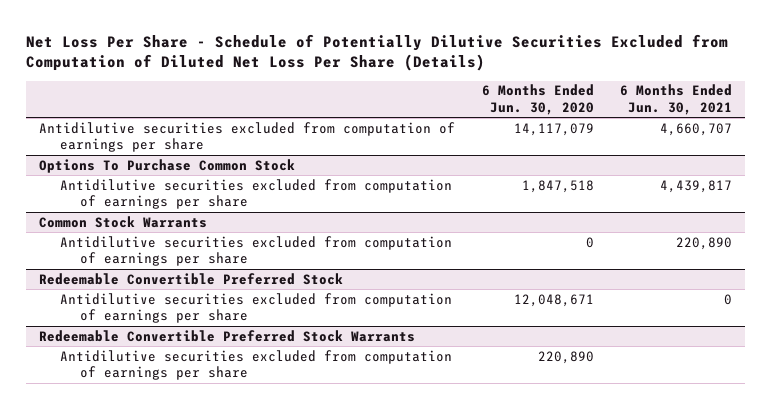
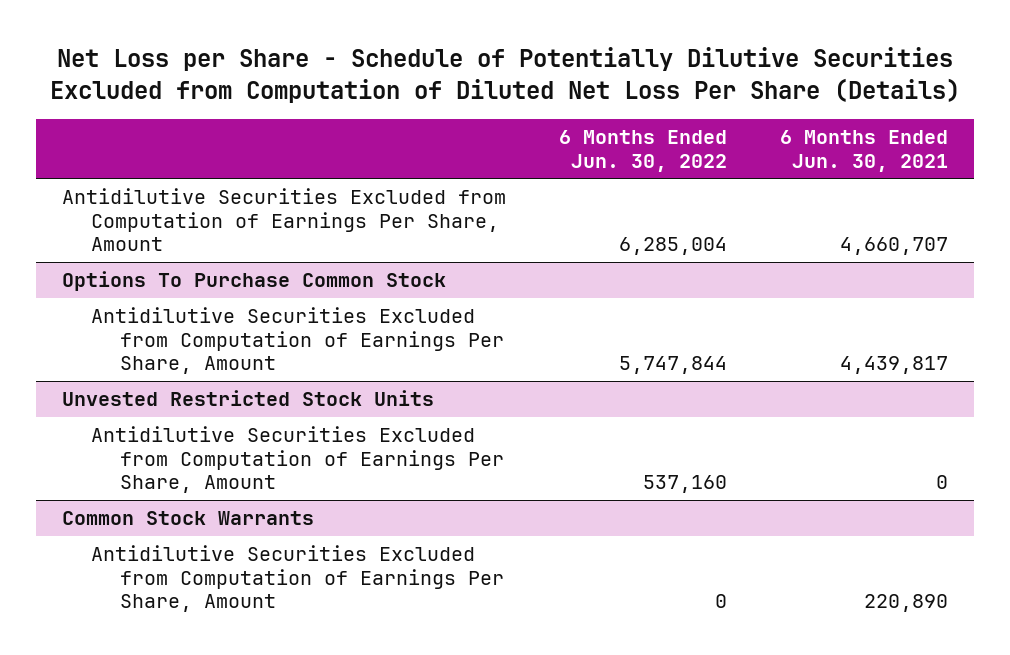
[26,33,729,72] Net Loss Per Share - Schedule of Potentially Dilutive Securities Excluded from Computation of Diluted Net Loss Per Share (Details) -> [50,47,961,103] Net Loss per Share - Schedule of Potentially Dilutive Securities Excluded from Computation of Diluted Net Loss Per Share (Details)
[481,84,594,115] 6 Months Ended Jun. 30, 2020 -> none
none -> [559,130,728,172] 6 Months Ended Jun. 30, 2022
[39,121,456,153] Antidilutive securities excluded from computation of earnings per share -> [62,188,507,252] Antidilutive Securities Excluded from Computation of Earnings Per Share, Amount
[59,178,452,210] Antidilutive securities excluded from computation of earnings per share -> [91,307,505,375] Antidilutive Securities Excluded from Computation of Earnings Per Share, Amount
none -> [62,390,435,407] Unvested Restricted Stock Units
none -> [91,426,505,494] Antidilutive Securities Excluded from Computation of Earnings Per Share, Amount
[39,272,344,285] Redeemable Convertible Preferred Stock -> none
[59,292,452,324] Antidilutive securities excluded from computation of earnings per share -> none
[39,329,416,342] Redeemable Convertible Preferred Stock Warrants -> none
[59,349,452,381] Antidilutive securities excluded from computation of earnings per share -> none
[59,235,452,267] Antidilutive securities excluded from computation of earnings per share -> [91,545,505,613] Antidilutive Securities Excluded from Computation of Earnings Per Share, Amount

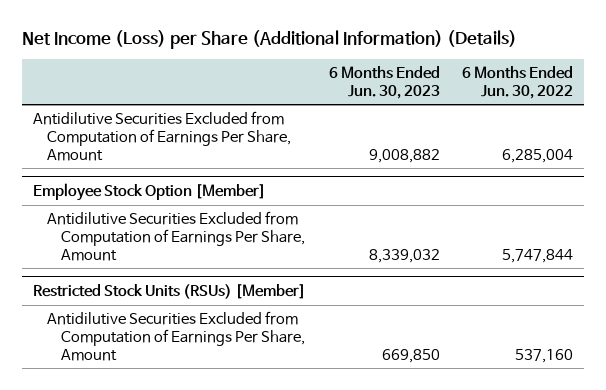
[50,47,961,103] Net Loss per Share - Schedule of Potentially Dilutive Securities Excluded from Computation of Diluted Net Loss Per Share (Details) -> [21,30,517,50] Net Income (Loss) per Share (Additional Information) (Details)
[779,130,948,172] 6 Months Ended Jun. 30, 2021 -> none
none -> [328,65,440,99] 6 Months Ended Jun. 30, 2023
[62,271,447,292] Options To Purchase Common Stock -> [33,182,267,201] Employee Stock Option [Member]
[62,390,435,407] Unvested Restricted Stock Units -> [33,283,307,299] Restricted Stock Units (RSUs) [Member]
[62,511,315,526] Common Stock Warrants -> none
[91,545,505,613] Antidilutive Securities Excluded from Computation of Earnings Per Share, Amount -> none

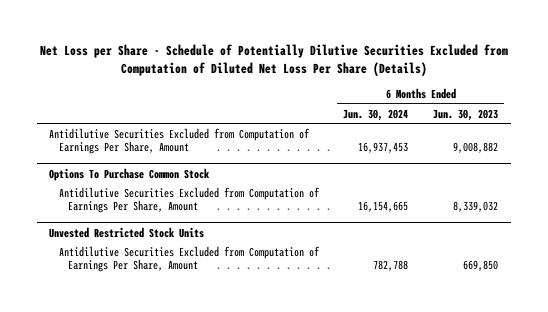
[21,30,517,50] Net Income (Loss) per Share (Additional Information) (Details) -> [39,43,508,76] Net Loss per Share - Schedule of Potentially Dilutive Securities Excluded from Computation of Diluted Net Loss Per Share (Details)
[462,65,574,99] 6 Months Ended Jun. 30, 2022 -> none
none -> [343,108,409,121] Jun. 30, 2024
[33,182,267,201] Employee Stock Option [Member] -> [49,167,211,181] Options To Purchase Common Stock
[33,283,307,299] Restricted Stock Units (RSUs) [Member] -> [49,226,205,238] Unvested Restricted Stock Units

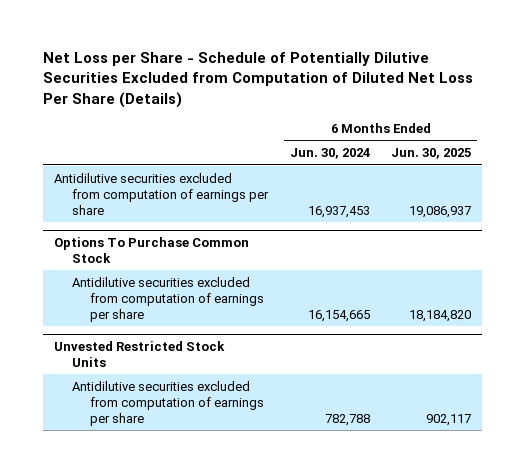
[433,108,499,121] Jun. 30, 2023 -> none
none -> [391,148,472,160] Jun. 30, 2025
[49,127,311,155] Antidilutive Securities Excluded from Computation of Earnings Per Share, Amount -> [53,172,270,216] Antidilutive securities excluded from computation of earnings per share
[58,186,320,214] Antidilutive Securities Excluded from Computation of Earnings Per Share, Amount -> [72,276,265,323] Antidilutive securities excluded from computation of earnings per share
[58,245,320,273] Antidilutive Securities Excluded from Computation of Earnings Per Share, Amount -> [72,380,265,427] Antidilutive securities excluded from computation of earnings per share

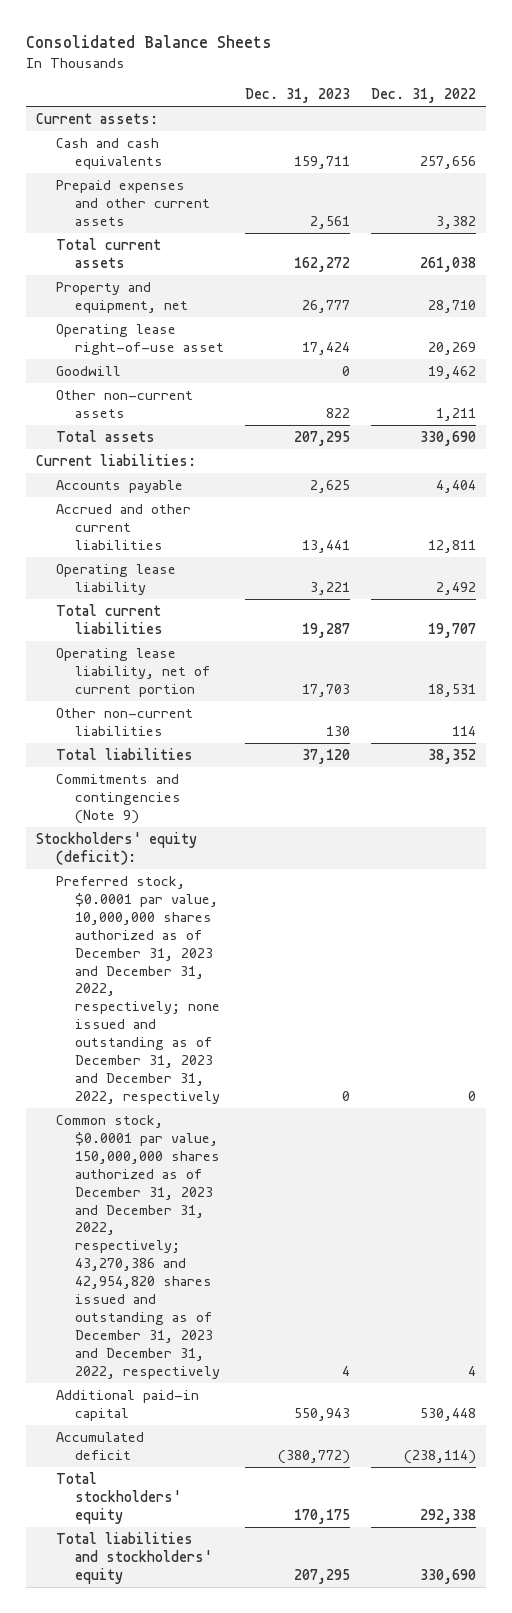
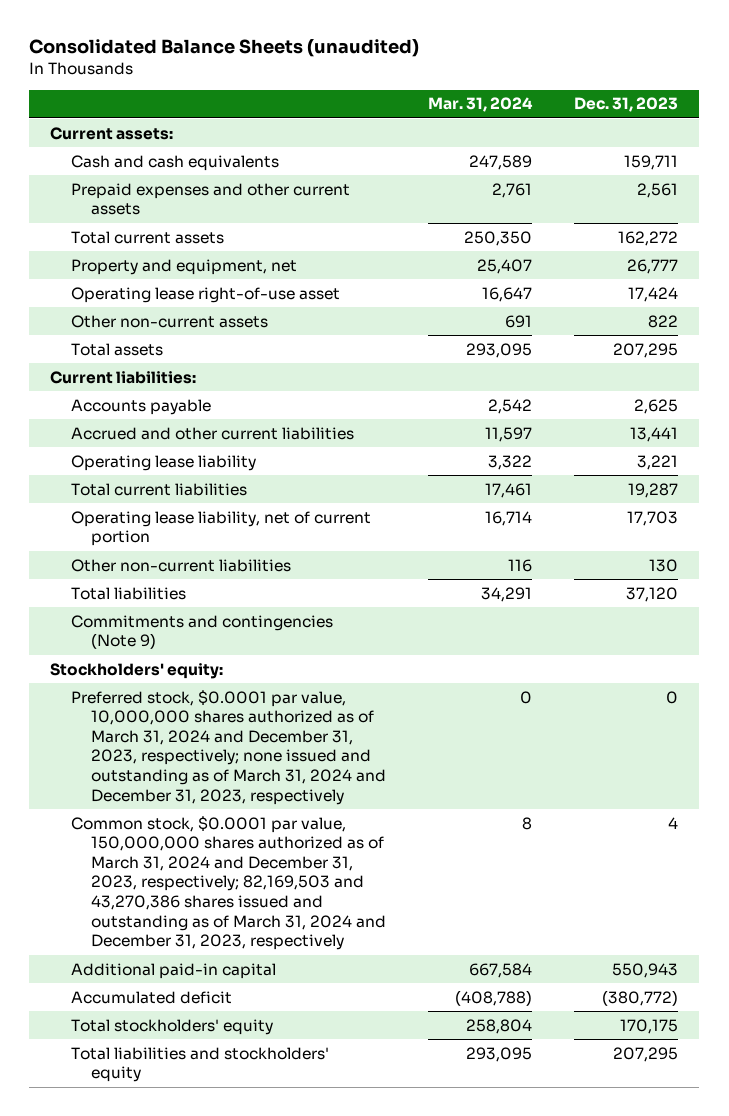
[25,35,272,49] Consolidated Balance Sheets -> [29,39,420,58] Consolidated Balance Sheets (unaudited)
[370,88,476,104] Dec. 31, 2022 -> none
none -> [427,97,533,113] Mar. 31, 2024
[55,365,121,376] Goodwill -> none
[36,831,198,865] Stockholders' equity (deficit): -> [50,662,224,679] Stockholders' equity:
[55,875,220,1104] Preferred stock, $0.0001 par value, 10,000,000 shares authorized as of December 31, 2023 and December 31, 2022, respectively; none issued and outstanding as of December 31, 2023 and December 31, 2022, respectively -> [70,689,386,805] Preferred stock, $0.0001 par value, 10,000,000 shares authorized as of March 31, 2024 and December 31, 2023, respectively; none issued and outstanding as of March 31, 2024 and December 31, 2023, respectively
[55,1114,220,1379] Common stock, $0.0001 par value, 150,000,000 shares authorized as of December 31, 2023 and December 31, 2022, respectively; 43,270,386 and 42,954,820 shares issued and outstanding as of December 31, 2023 and December 31, 2022, respectively -> [70,815,386,951] Common stock, $0.0001 par value, 150,000,000 shares authorized as of March 31, 2024 and December 31, 2023, respectively; 82,169,503 and 43,270,386 shares issued and outstanding as of March 31, 2024 and December 31, 2023, respectively

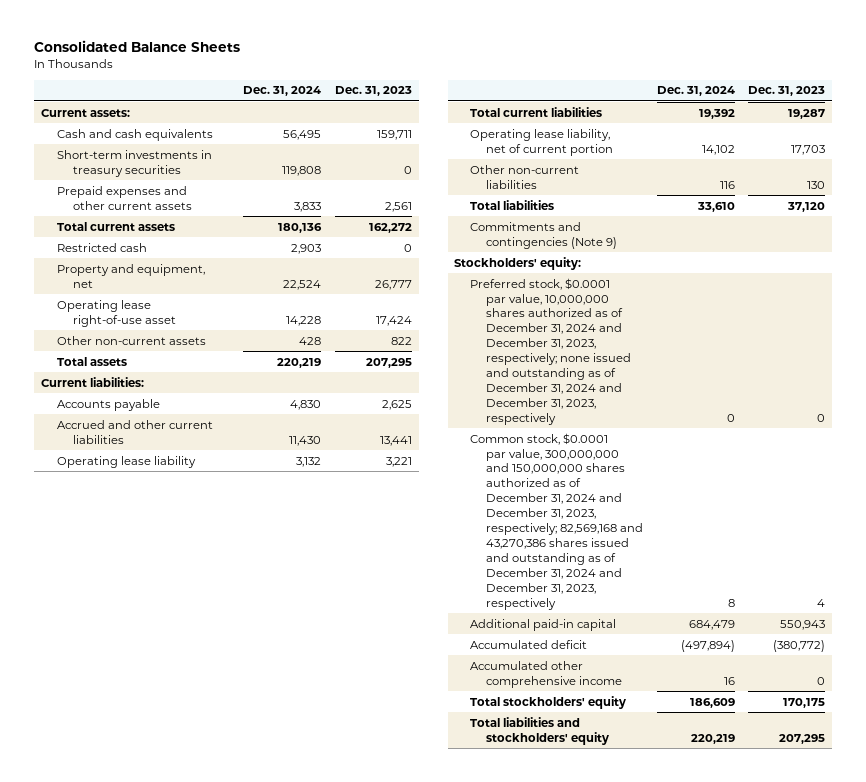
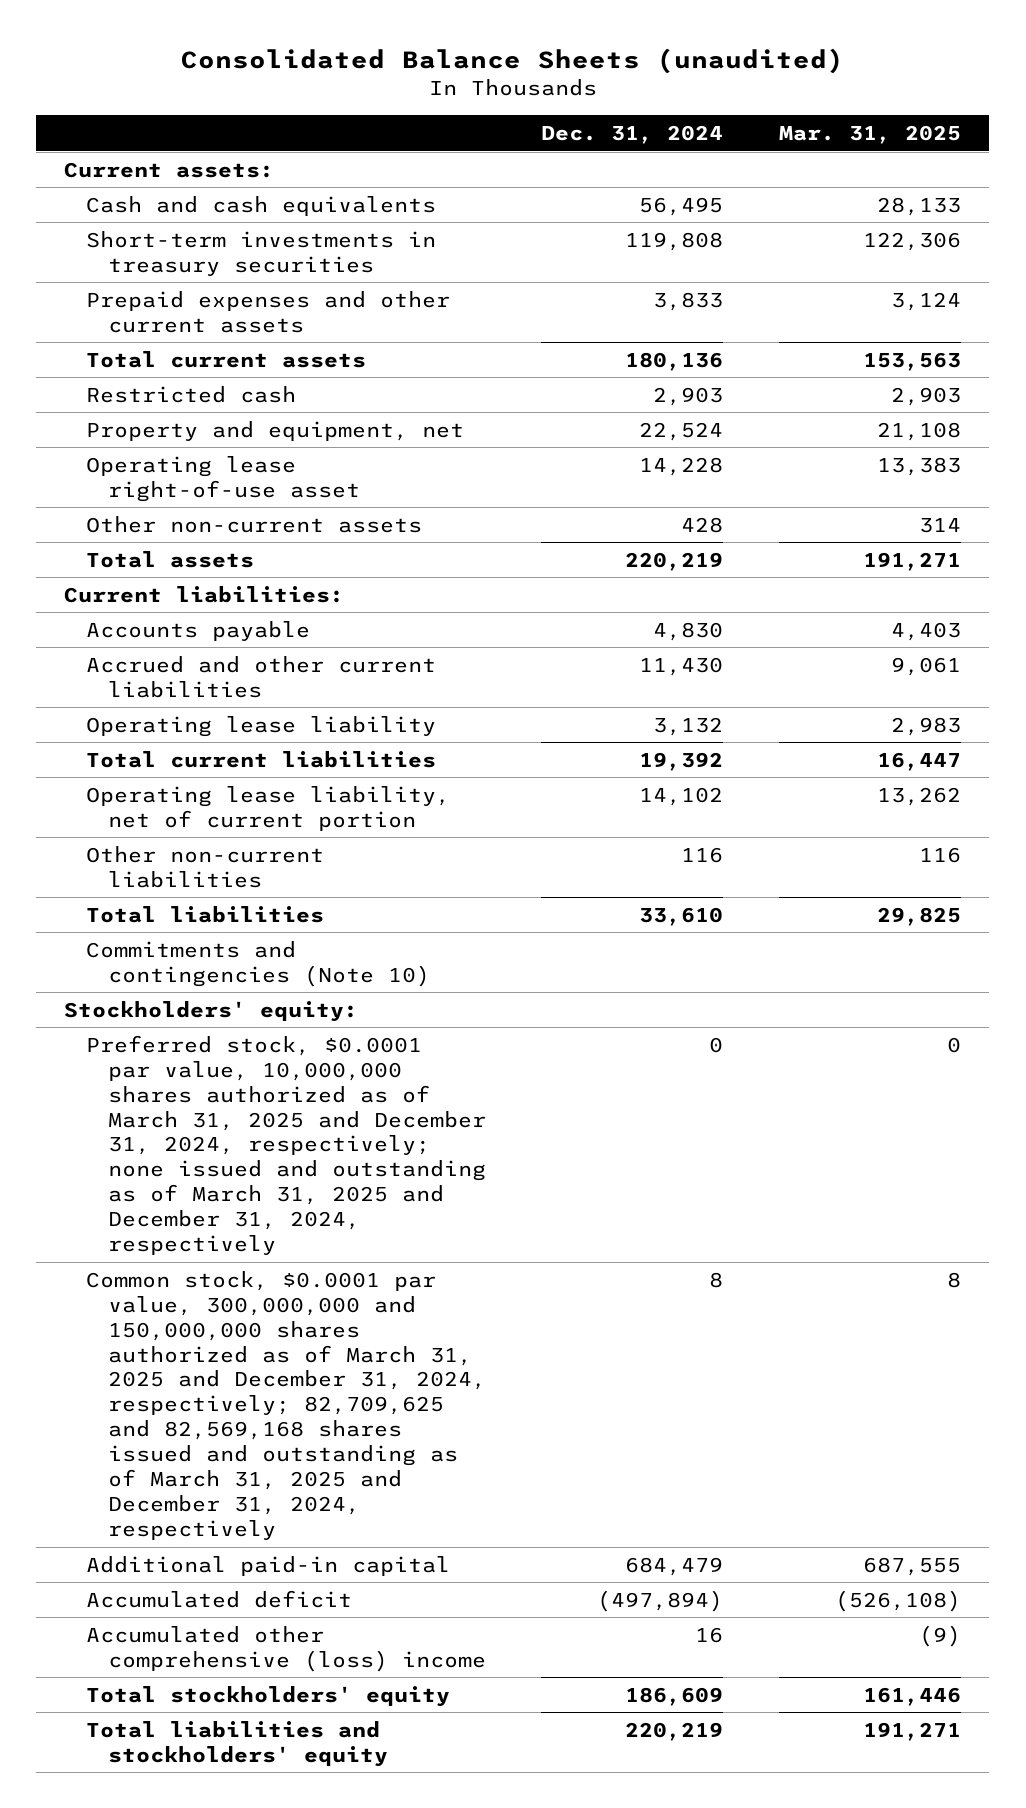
[34,40,241,53] Consolidated Balance Sheets -> [180,47,844,74] Consolidated Balance Sheets (unaudited)
[334,86,412,97] Dec. 31, 2023 -> none
none -> [779,125,962,145] Mar. 31, 2025
[470,221,617,249] Commitments and contingencies (Note 9) -> [85,940,430,987] Commitments and contingencies (Note 10)
[470,277,631,425] Preferred stock, $0.0001 par value, 10,000,000 shares authorized as of December 31, 2024 and December 31, 2023, respectively; none issued and outstanding as of December 31, 2024 and December 31, 2023, respectively -> [85,1034,486,1256] Preferred stock, $0.0001 par value, 10,000,000 shares authorized as of March 31, 2025 and December 31, 2024, respectively; none issued and outstanding as of March 31, 2025 and December 31, 2024, respectively
[470,432,643,610] Common stock, $0.0001 par value, 300,000,000 and 150,000,000 shares authorized as of December 31, 2024 and December 31, 2023, respectively; 82,569,168 and 43,270,386 shares issued and outstanding as of December 31, 2024 and December 31, 2023, respectively -> [85,1270,486,1540] Common stock, $0.0001 par value, 300,000,000 and 150,000,000 shares authorized as of March 31, 2025 and December 31, 2024, respectively; 82,709,625 and 82,569,168 shares issued and outstanding as of March 31, 2025 and December 31, 2024, respectively
[470,660,622,688] Accumulated other comprehensive income -> [85,1625,486,1672] Accumulated other comprehensive (loss) income

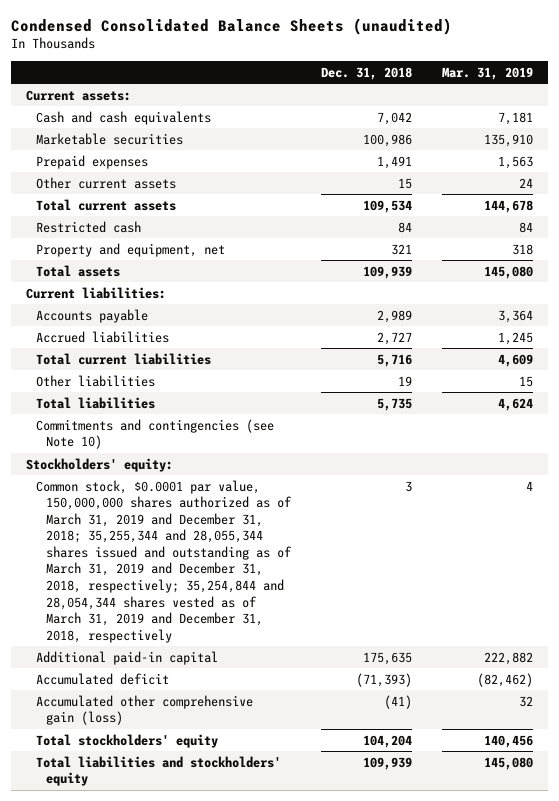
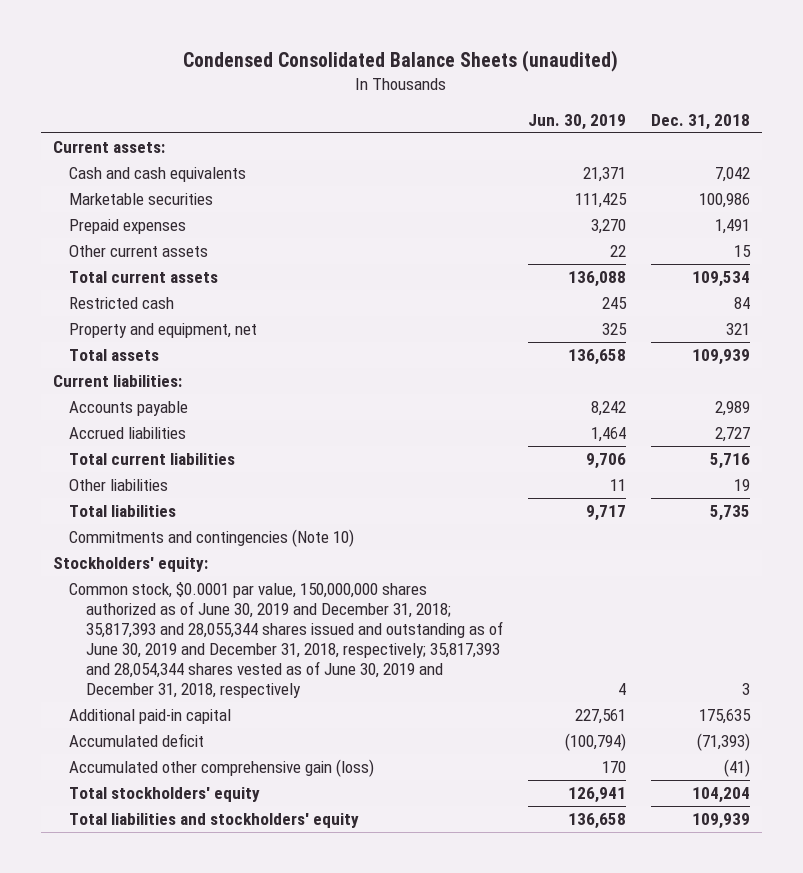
[441,66,533,80] Mar. 31, 2019 -> none
none -> [527,114,626,131] Jun. 30, 2019
[35,418,274,450] Commitments and contingencies (see Note 10) -> [69,528,355,547] Commitments and contingencies (Note 10)
[35,479,292,643] Common stock, $0.0001 par value, 150,000,000 shares authorized as of March 31, 2019 and December 31, 2018; 35,255,344 and 28,055,344 shares issued and outstanding as of March 31, 2019 and December 31, 2018, respectively; 35,254,844 and 28,054,344 shares vested as of March 31, 2019 and December 31, 2018, respectively -> [69,581,503,698] Common stock, $0.0001 par value, 150,000,000 shares authorized as of June 30, 2019 and December 31, 2018; 35,817,393 and 28,055,344 shares issued and outstanding as of June 30, 2019 and December 31, 2018, respectively; 35,817,393 and 28,054,344 shares vested as of June 30, 2019 and December 31, 2018, respectively

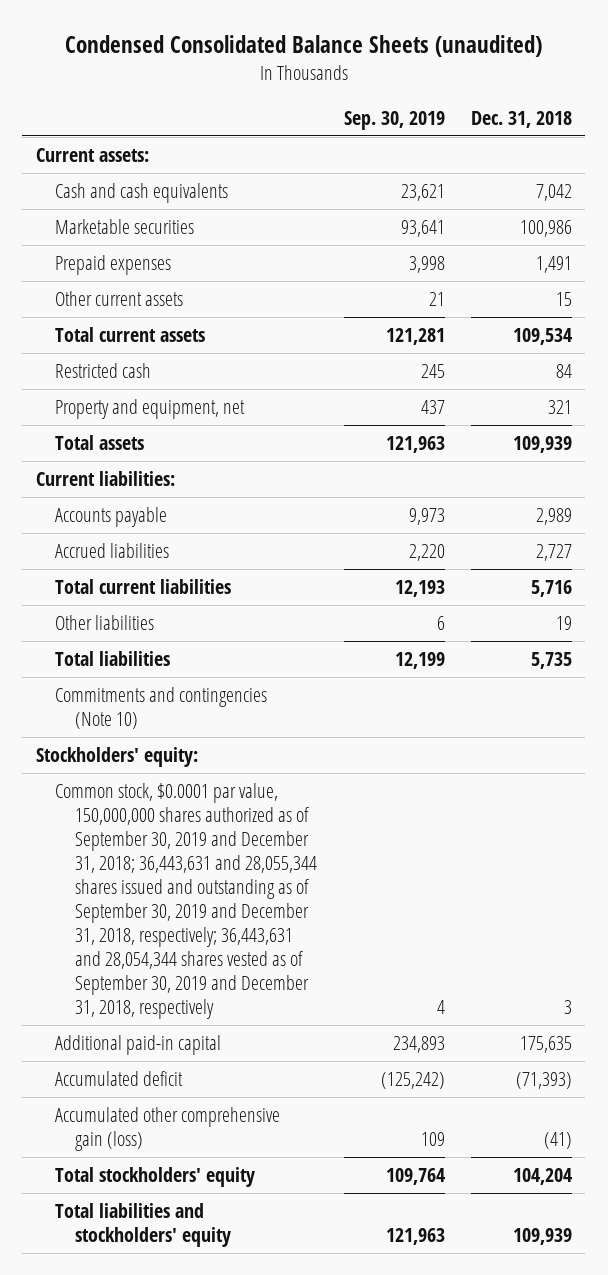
[527,114,626,131] Jun. 30, 2019 -> none
none -> [343,110,445,130] Sep. 30, 2019
[69,581,503,698] Common stock, $0.0001 par value, 150,000,000 shares authorized as of June 30, 2019 and December 31, 2018; 35,817,393 and 28,055,344 shares issued and outstanding as of June 30, 2019 and December 31, 2018, respectively; 35,817,393 and 28,054,344 shares vested as of June 30, 2019 and December 31, 2018, respectively -> [55,783,318,1020] Common stock, $0.0001 par value, 150,000,000 shares authorized as of September 30, 2019 and December 31, 2018; 36,443,631 and 28,055,344 shares issued and outstanding as of September 30, 2019 and December 31, 2018, respectively; 36,443,631 and 28,054,344 shares vested as of September 30, 2019 and December 31, 2018, respectively

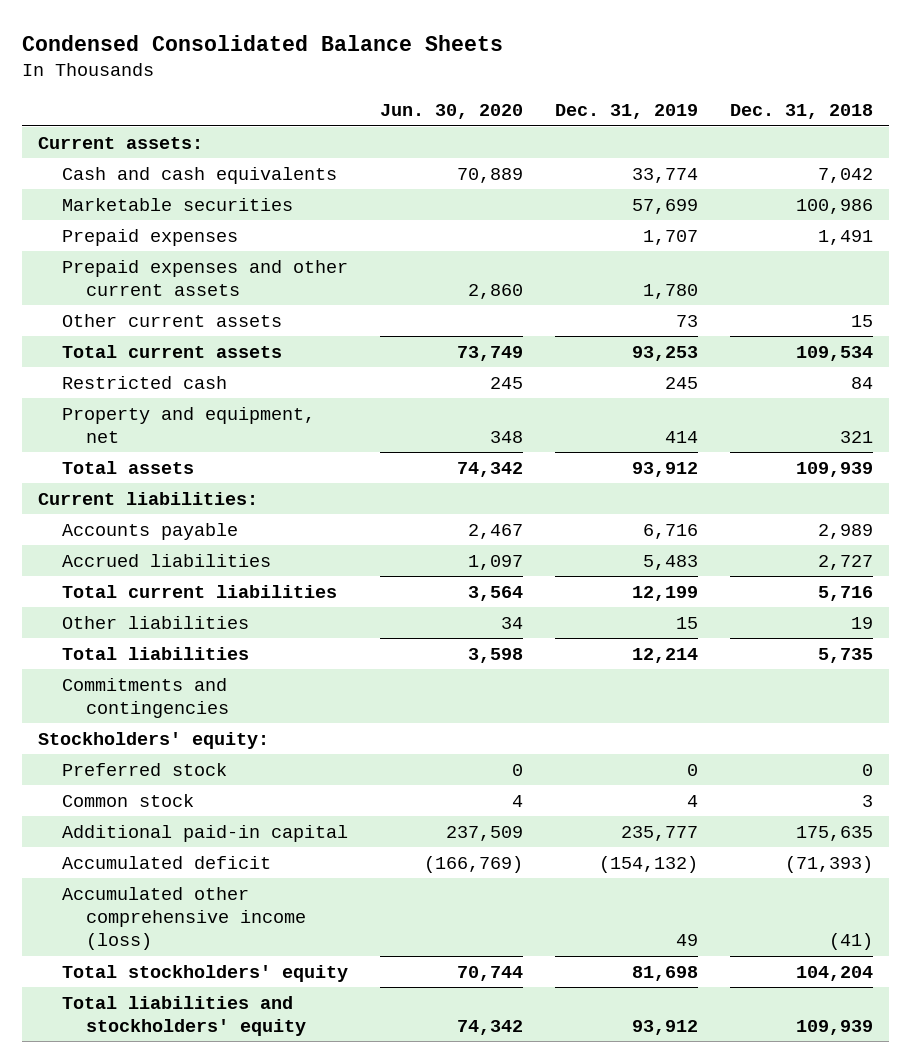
[64,35,542,58] Condensed Consolidated Balance Sheets (unaudited) -> [21,34,503,51] Condensed Consolidated Balance Sheets
[343,110,445,130] Sep. 30, 2019 -> none
none -> [379,104,523,120] Jun. 30, 2020
none -> [554,104,698,120] Dec. 31, 2019
none -> [62,259,349,296] Prepaid expenses and other current assets
[55,687,268,730] Commitments and contingencies (Note 10) -> [62,677,230,718] Commitments and contingencies
none -> [62,762,228,776] Preferred stock
[55,783,318,1020] Common stock, $0.0001 par value, 150,000,000 shares authorized as of September 30, 2019 and December 31, 2018; 36,443,631 and 28,055,344 shares issued and outstanding as of September 30, 2019 and December 31, 2018, respectively; 36,443,631 and 28,054,344 shares vested as of September 30, 2019 and December 31, 2018, respectively -> [62,793,195,807] Common stock
[55,1107,281,1152] Accumulated other comprehensive gain (loss) -> [62,886,307,951] Accumulated other comprehensive income (loss)

